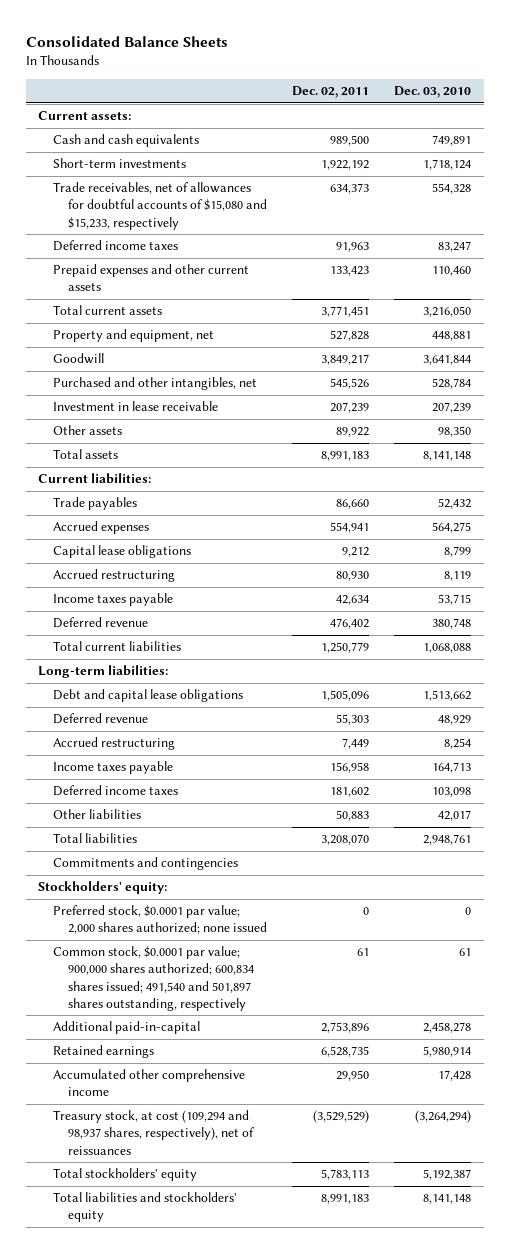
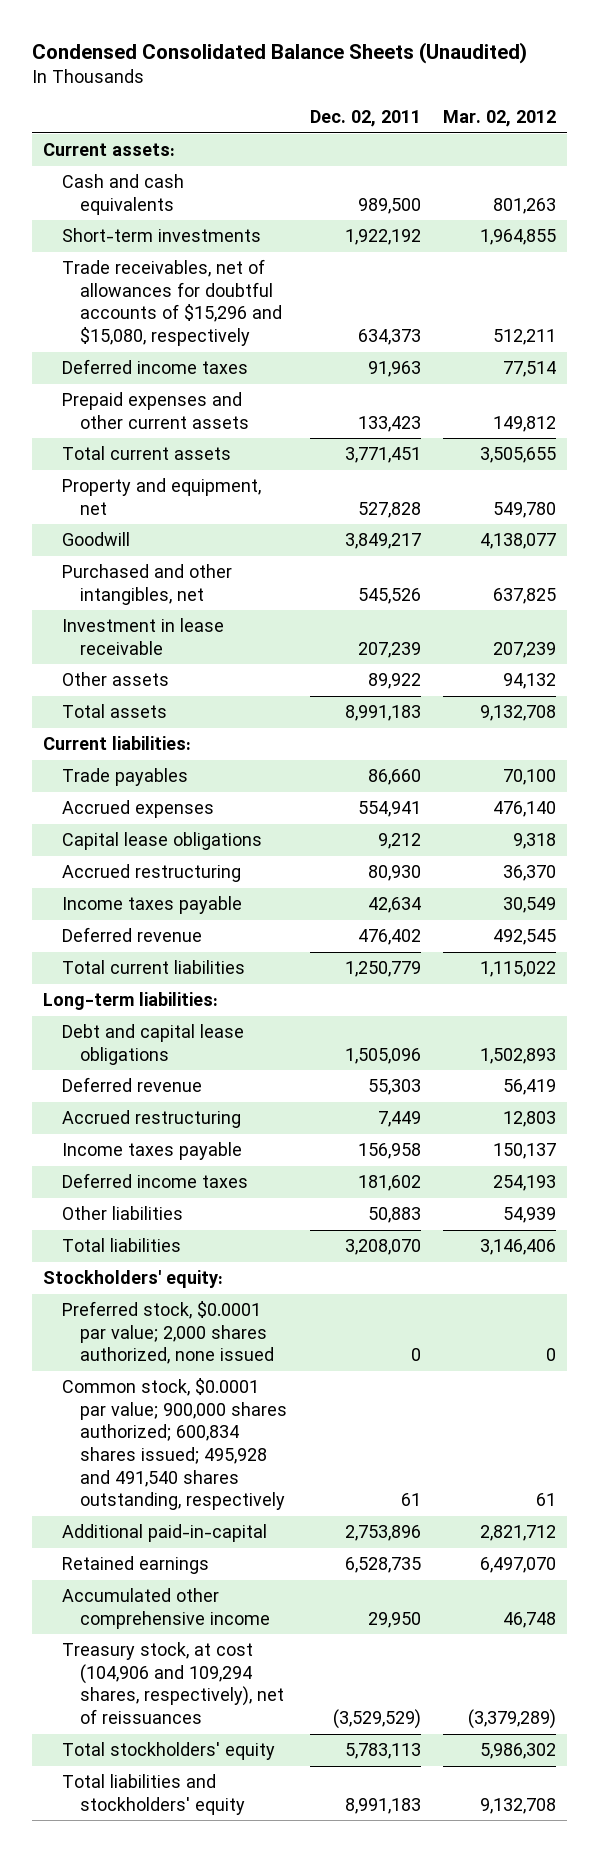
[25,35,228,47] Consolidated Balance Sheets -> [31,42,527,65] Condensed Consolidated Balance Sheets (Unaudited)
[394,86,472,99] Dec. 03, 2010 -> none
none -> [443,110,557,128] Mar. 02, 2012
[53,182,268,230] Trade receivables, net of allowances for doubtful accounts of $15,080 and $15,233, respectively -> [61,259,283,347] Trade receivables, net of allowances for doubtful accounts of $15,296 and $15,080, respectively
[53,857,239,871] Commitments and contingencies -> none
[53,905,268,935] Preferred stock, $0.0001 par value; 2,000 shares authorized; none issued -> [61,1301,275,1365] Preferred stock, $0.0001 par value; 2,000 shares authorized, none issued
[53,946,255,1011] Common stock, $0.0001 par value; 900,000 shares authorized; 600,834 shares issued; 491,540 and 501,897 shares outstanding, respectively -> [61,1378,288,1511] Common stock, $0.0001 par value; 900,000 shares authorized; 600,834 shares issued; 495,928 and 491,540 shares outstanding, respectively
[53,1110,255,1155] Treasury stock, at cost (109,294 and 98,937 shares, respectively), net of reissuances -> [61,1642,285,1725] Treasury stock, at cost (104,906 and 109,294 shares, respectively), net of reissuances

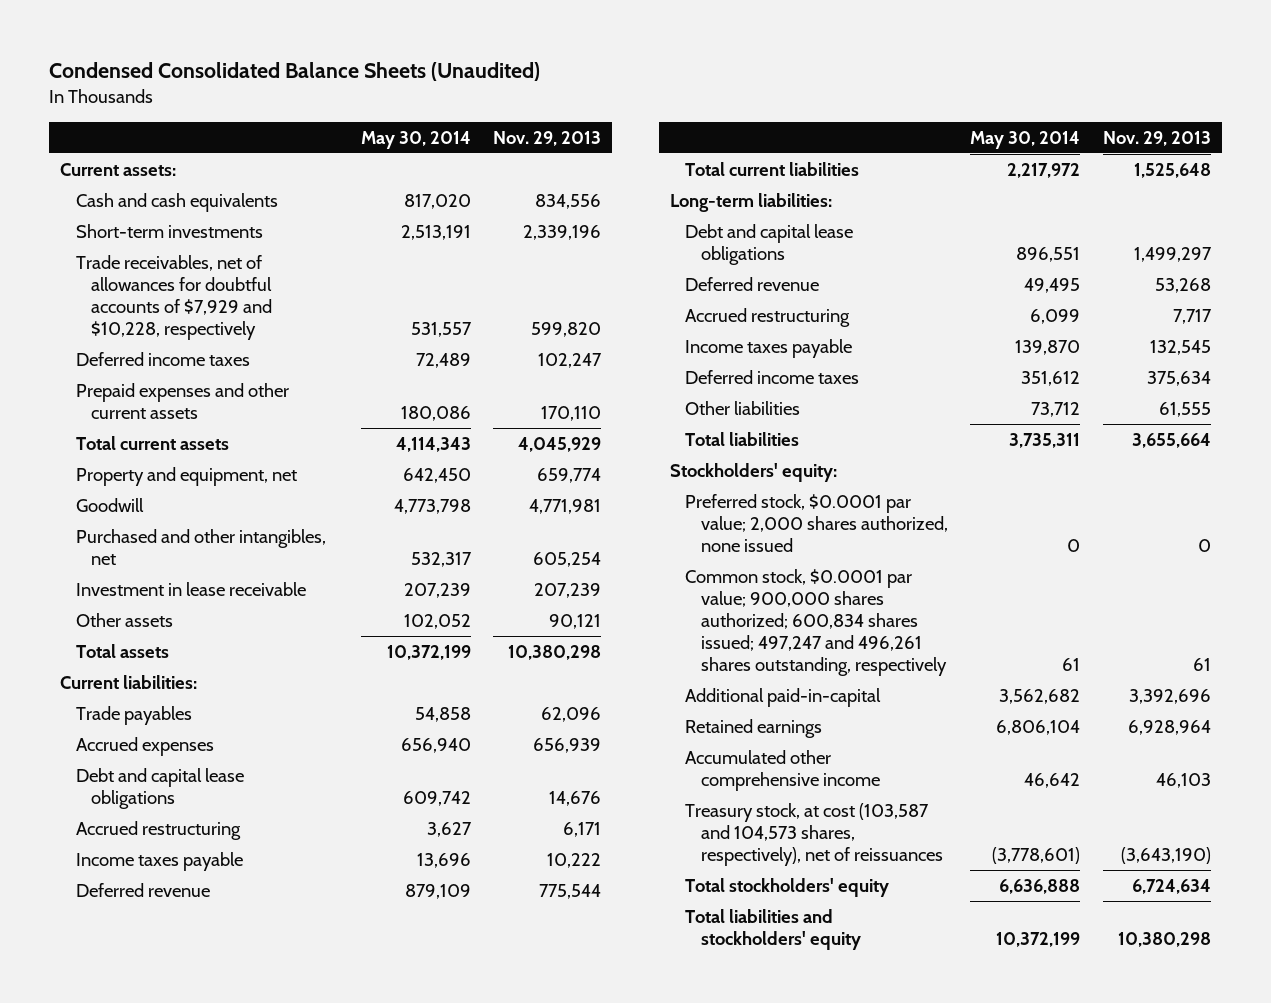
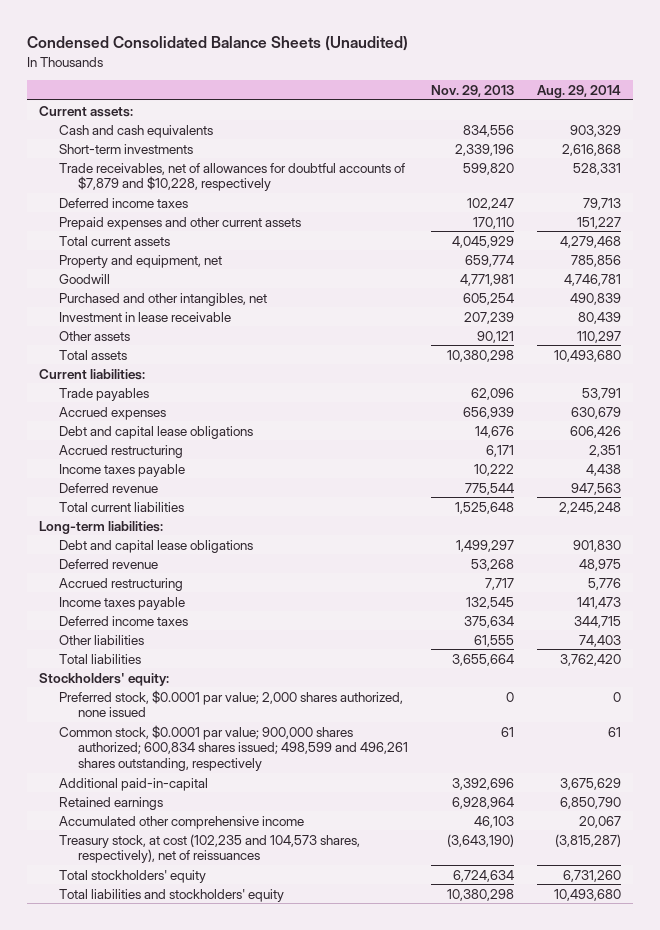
[360,130,471,149] May 30, 2014 -> none
none -> [537,85,622,99] Aug. 29, 2014
[75,255,273,341] Trade receivables, net of allowances for doubtful accounts of $7,929 and $10,228, respectively -> [58,162,405,192] Trade receivables, net of allowances for doubtful accounts of $7,879 and $10,228, respectively
[685,569,948,677] Common stock, $0.0001 par value; 900,000 shares authorized; 600,834 shares issued; 497,247 and 496,261 shares outstanding, respectively -> [58,724,409,772] Common stock, $0.0001 par value; 900,000 shares authorized; 600,834 shares issued; 498,599 and 496,261 shares outstanding, respectively
[685,803,944,867] Treasury stock, at cost (103,587 and 104,573 shares, respectively), net of reissuances -> [58,833,360,864] Treasury stock, at cost (102,235 and 104,573 shares, respectively), net of reissuances

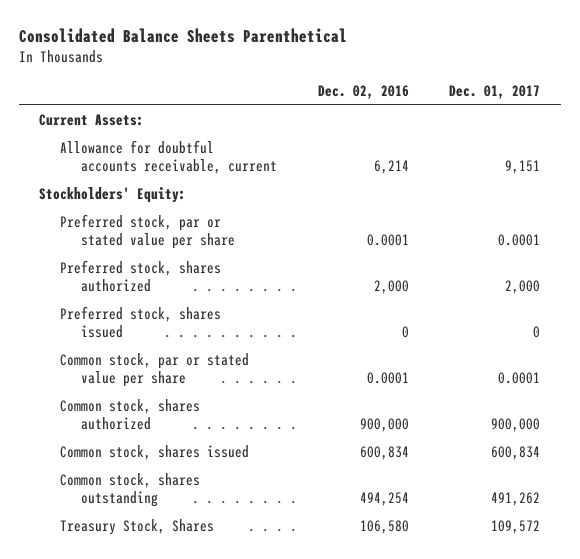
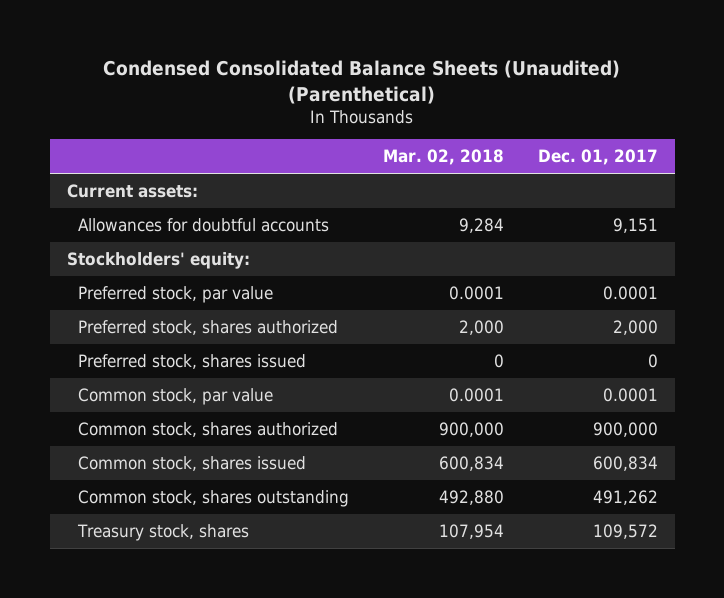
[19,28,348,44] Consolidated Balance Sheets Parenthetical -> [103,60,621,104] Condensed Consolidated Balance Sheets (Unaudited) (Parenthetical)
[317,85,409,100] Dec. 02, 2016 -> none
none -> [383,149,505,166] Mar. 02, 2018
[39,113,145,126] Current Assets: -> [66,183,198,198] Current assets:
[60,139,278,175] Allowance for doubtful accounts receivable, current -> [78,217,330,232] Allowances for doubtful accounts
[39,186,187,203] Stockholders' Equity: -> [66,251,250,269] Stockholders' equity:
[60,213,236,250] Preferred stock, par or stated value per share -> [78,285,274,303] Preferred stock, par value
[60,352,250,388] Common stock, par or stated value per share -> [78,387,274,405] Common stock, par value
[60,518,215,535] Treasury Stock, Shares -> [77,523,250,541] Treasury stock, shares

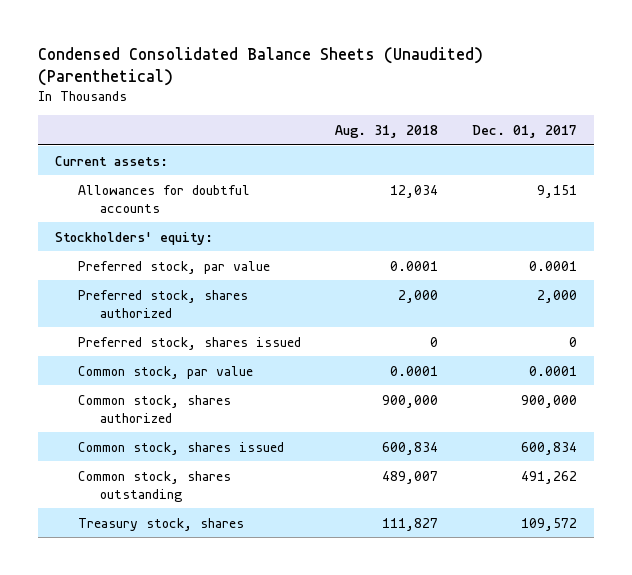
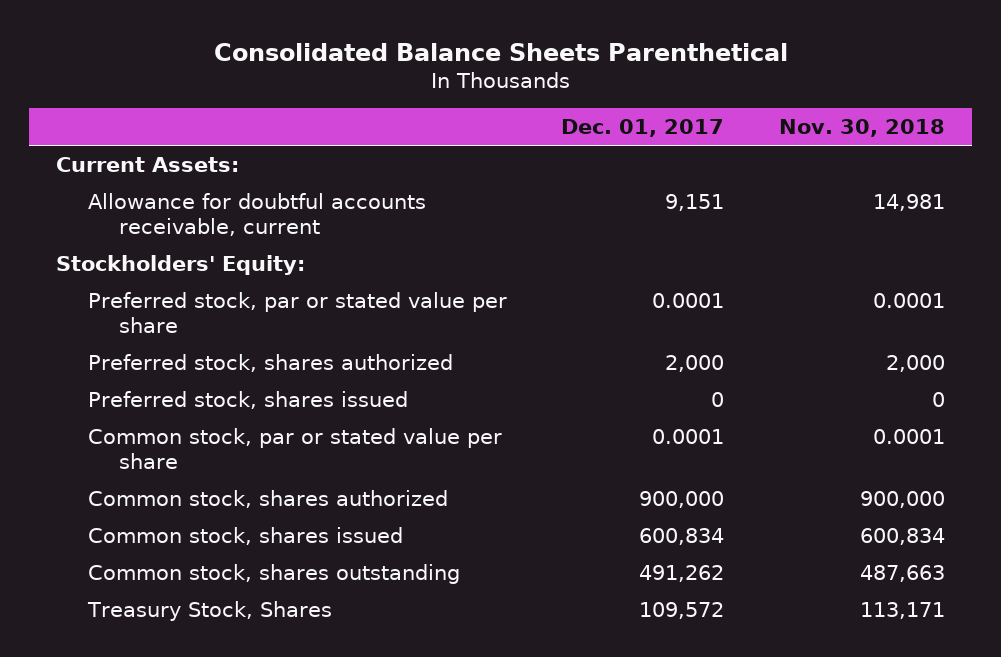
[38,47,484,87] Condensed Consolidated Balance Sheets (Unaudited) (Parenthetical) -> [213,42,788,61] Consolidated Balance Sheets Parenthetical
[334,124,438,138] Aug. 31, 2018 -> none
none -> [779,119,946,138] Nov. 30, 2018
[55,155,169,166] Current assets: -> [56,156,240,172] Current Assets:
[77,184,250,213] Allowances for doubtful accounts -> [87,192,426,237] Allowance for doubtful accounts receivable, current
[55,231,214,245] Stockholders' equity: -> [56,254,306,275] Stockholders' Equity:
[77,260,270,274] Preferred stock, par value -> [87,291,507,334] Preferred stock, par or stated value per share
[77,365,253,379] Common stock, par value -> [87,427,502,470] Common stock, par or stated value per share
[77,517,244,531] Treasury stock, shares -> [86,600,332,621] Treasury Stock, Shares

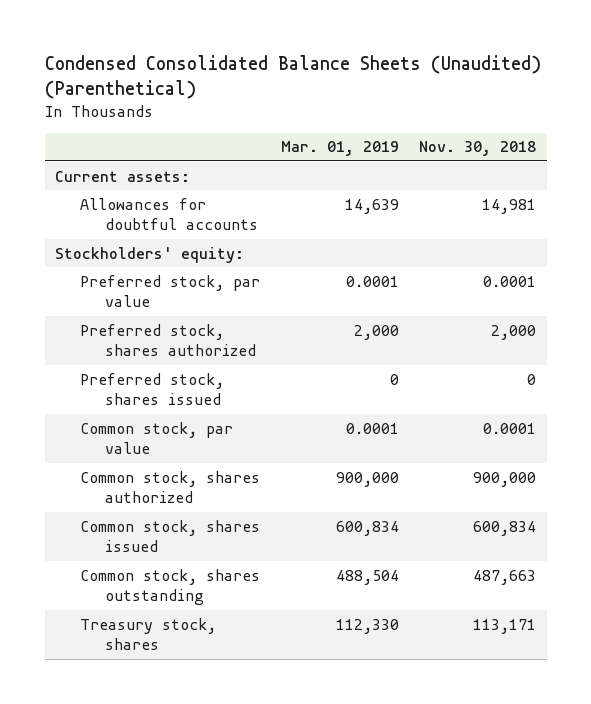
[213,42,788,61] Consolidated Balance Sheets Parenthetical -> [44,54,541,99] Condensed Consolidated Balance Sheets (Unaudited) (Parenthetical)
[561,119,725,138] Dec. 01, 2017 -> none
none -> [280,141,399,157] Mar. 01, 2019
[56,156,240,172] Current Assets: -> [55,170,191,182] Current assets:
[87,192,426,237] Allowance for doubtful accounts receivable, current -> [80,197,259,231] Allowances for doubtful accounts
[56,254,306,275] Stockholders' Equity: -> [55,246,245,263] Stockholders' equity:
[87,291,507,334] Preferred stock, par or stated value per share -> [80,274,261,308] Preferred stock, par value
[87,427,502,470] Common stock, par or stated value per share -> [80,421,234,455] Common stock, par value
[86,600,332,621] Treasury Stock, Shares -> [80,617,217,651] Treasury stock, shares

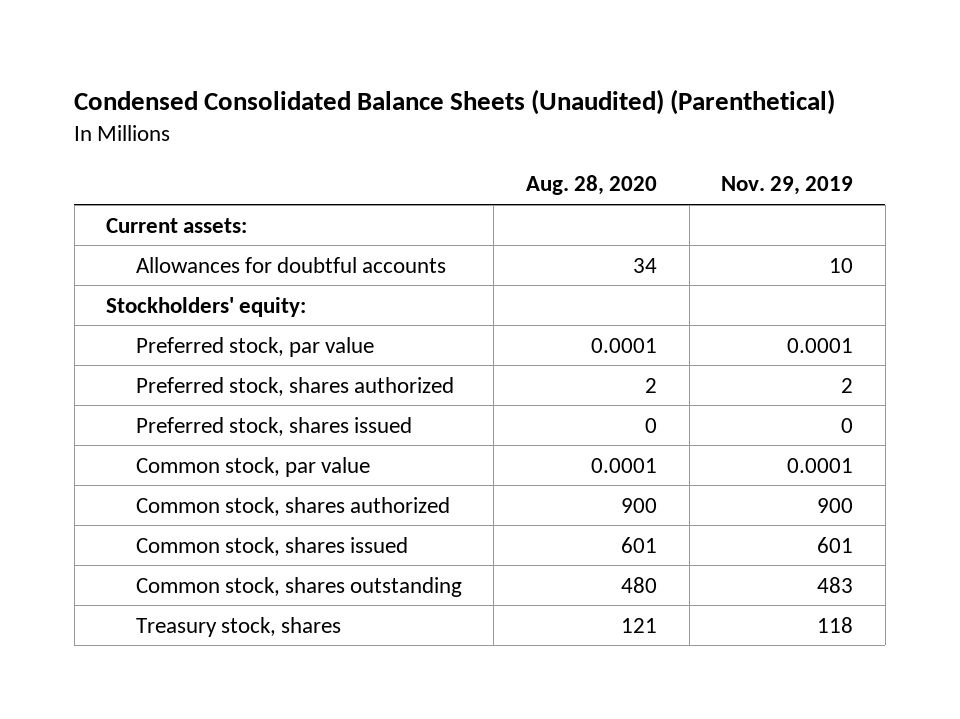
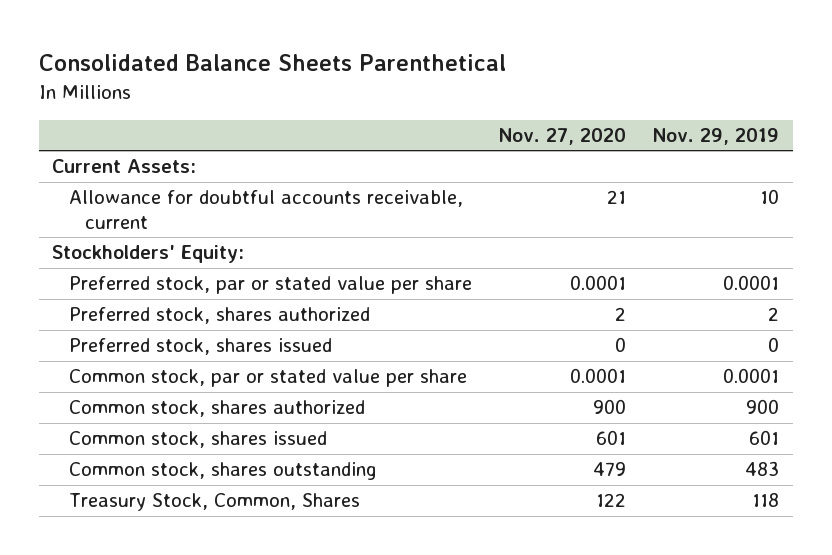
[74,88,836,115] Condensed Consolidated Balance Sheets (Unaudited) (Parenthetical) -> [39,54,507,72] Consolidated Balance Sheets Parenthetical
[525,175,657,196] Aug. 28, 2020 -> none
none -> [498,127,627,145] Nov. 27, 2020
[106,217,248,233] Current assets: -> [52,159,197,174] Current Assets:
[135,256,446,273] Allowances for doubtful accounts -> [68,190,463,230] Allowance for doubtful accounts receivable, current
[106,296,307,317] Stockholders' equity: -> [52,245,245,264] Stockholders' Equity:
[135,336,374,357] Preferred stock, par value -> [68,276,472,295] Preferred stock, par or stated value per share
[135,456,370,477] Common stock, par value -> [68,369,467,388] Common stock, par or stated value per share
[135,616,341,637] Treasury stock, shares -> [68,493,360,512] Treasury Stock, Common, Shares

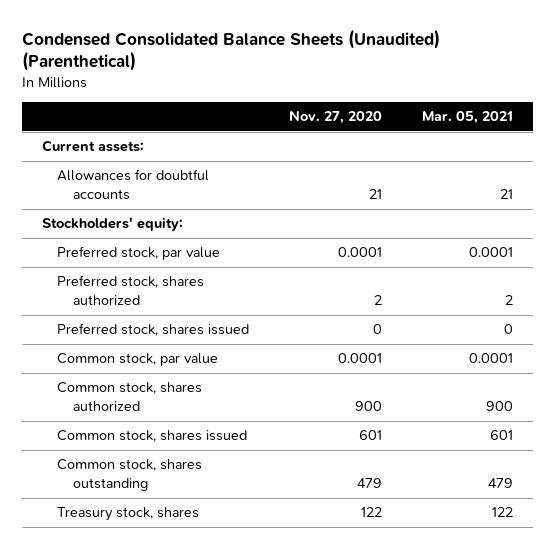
[39,54,507,72] Consolidated Balance Sheets Parenthetical -> [21,28,440,72] Condensed Consolidated Balance Sheets (Unaudited) (Parenthetical)
[652,127,780,145] Nov. 29, 2019 -> none
none -> [422,111,514,125] Mar. 05, 2021
[52,159,197,174] Current Assets: -> [41,140,144,153] Current assets:
[68,190,463,230] Allowance for doubtful accounts receivable, current -> [57,169,210,201] Allowances for doubtful accounts
[52,245,245,264] Stockholders' Equity: -> [41,217,183,232] Stockholders' equity:
[68,276,472,295] Preferred stock, par or stated value per share -> [57,246,221,261] Preferred stock, par value
[68,369,467,388] Common stock, par or stated value per share -> [57,353,219,367] Common stock, par value
[68,493,360,512] Treasury Stock, Common, Shares -> [57,507,200,522] Treasury stock, shares

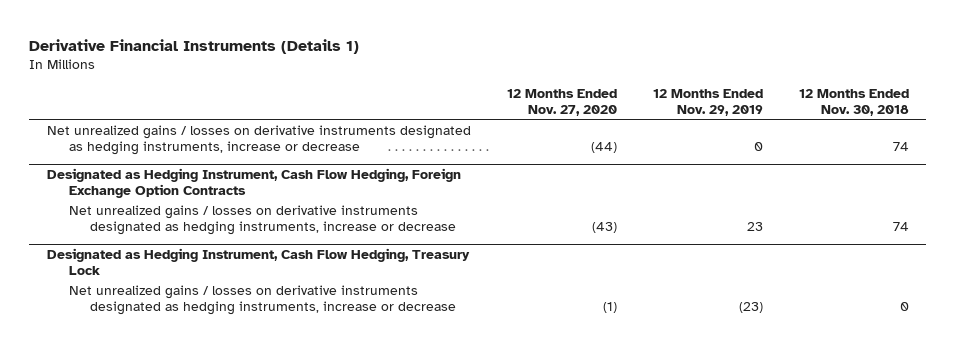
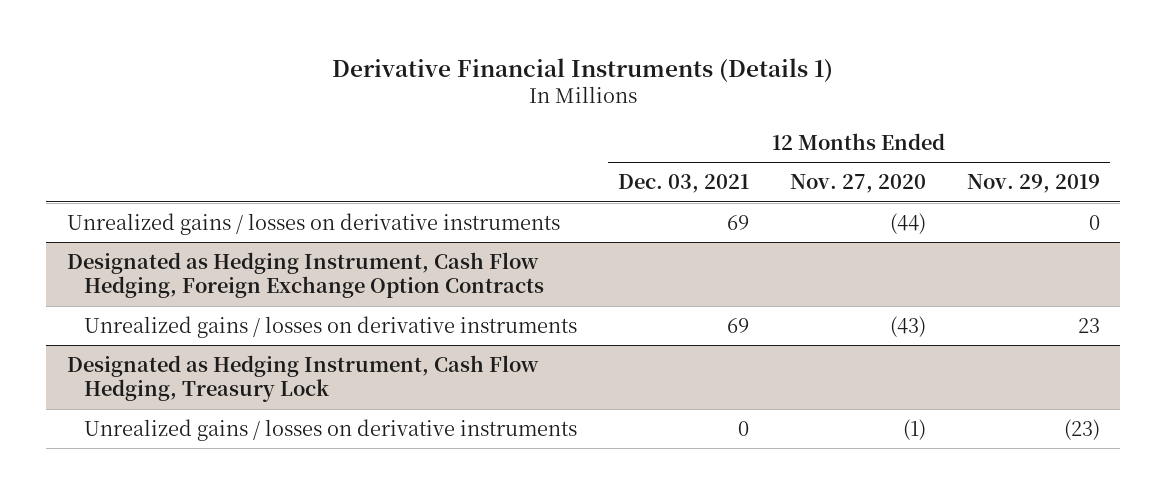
[798,88,909,117] 12 Months Ended Nov. 30, 2018 -> none
none -> [617,174,749,194] Dec. 03, 2021
[46,124,471,155] Net unrealized gains / losses on derivative instruments designated as hedging instruments, increase or decrease -> [66,212,560,235] Unrealized gains / losses on derivative instruments
[68,204,457,235] Net unrealized gains / losses on derivative instruments designated as hedging instruments, increase or decrease -> [83,315,577,338] Unrealized gains / losses on derivative instruments
[68,284,457,315] Net unrealized gains / losses on derivative instruments designated as hedging instruments, increase or decrease -> [83,418,577,441] Unrealized gains / losses on derivative instruments

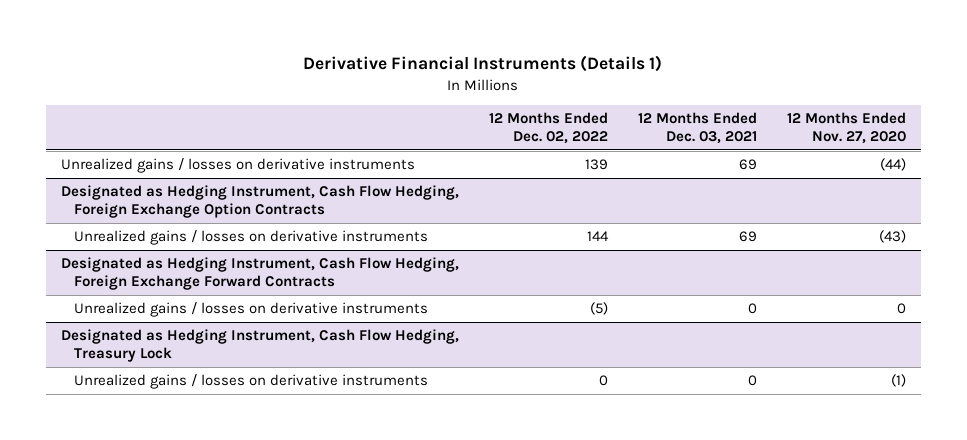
[966,174,1100,194] Nov. 29, 2019 -> none
none -> [488,111,608,144] 12 Months Ended Dec. 02, 2022
none -> [61,257,460,291] Designated as Hedging Instrument, Cash Flow Hedging, Foreign Exchange Forward Contracts
none -> [74,302,429,318] Unrealized gains / losses on derivative instruments

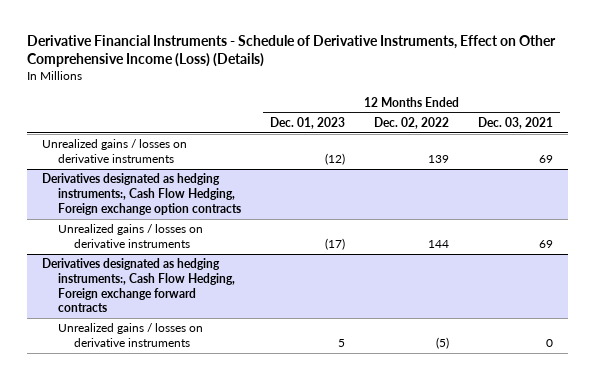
[303,55,663,73] Derivative Financial Instruments (Details 1) -> [27,34,557,68] Derivative Financial Instruments - Schedule of Derivative Instruments, Effect on Other Comprehensive Income (Loss) (Details)
[786,111,906,144] 12 Months Ended Nov. 27, 2020 -> none
none -> [270,117,346,130] Dec. 01, 2023
[61,185,460,219] Designated as Hedging Instrument, Cash Flow Hedging, Foreign Exchange Option Contracts -> [41,173,241,215] Derivatives designated as hedging instruments:, Cash Flow Hedging, Foreign exchange option contracts
[61,257,460,291] Designated as Hedging Instrument, Cash Flow Hedging, Foreign Exchange Forward Contracts -> [41,258,235,313] Derivatives designated as hedging instruments:, Cash Flow Hedging, Foreign exchange forward contracts
[61,329,460,363] Designated as Hedging Instrument, Cash Flow Hedging, Treasury Lock -> none
[74,374,429,390] Unrealized gains / losses on derivative instruments -> none

